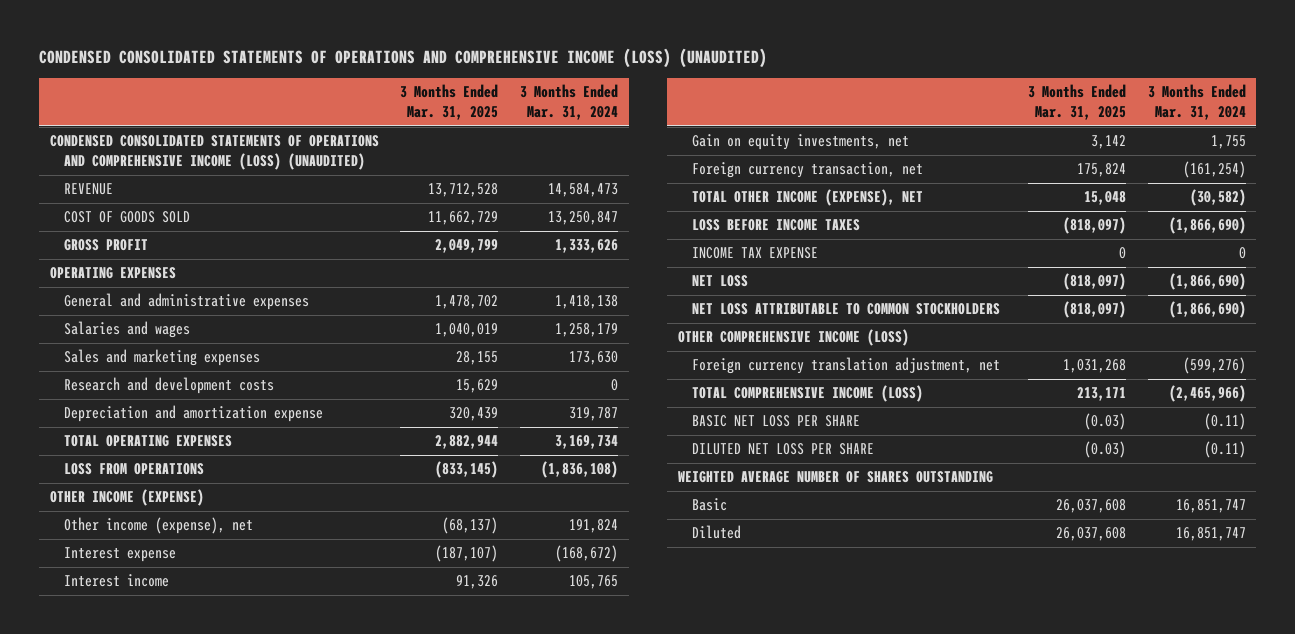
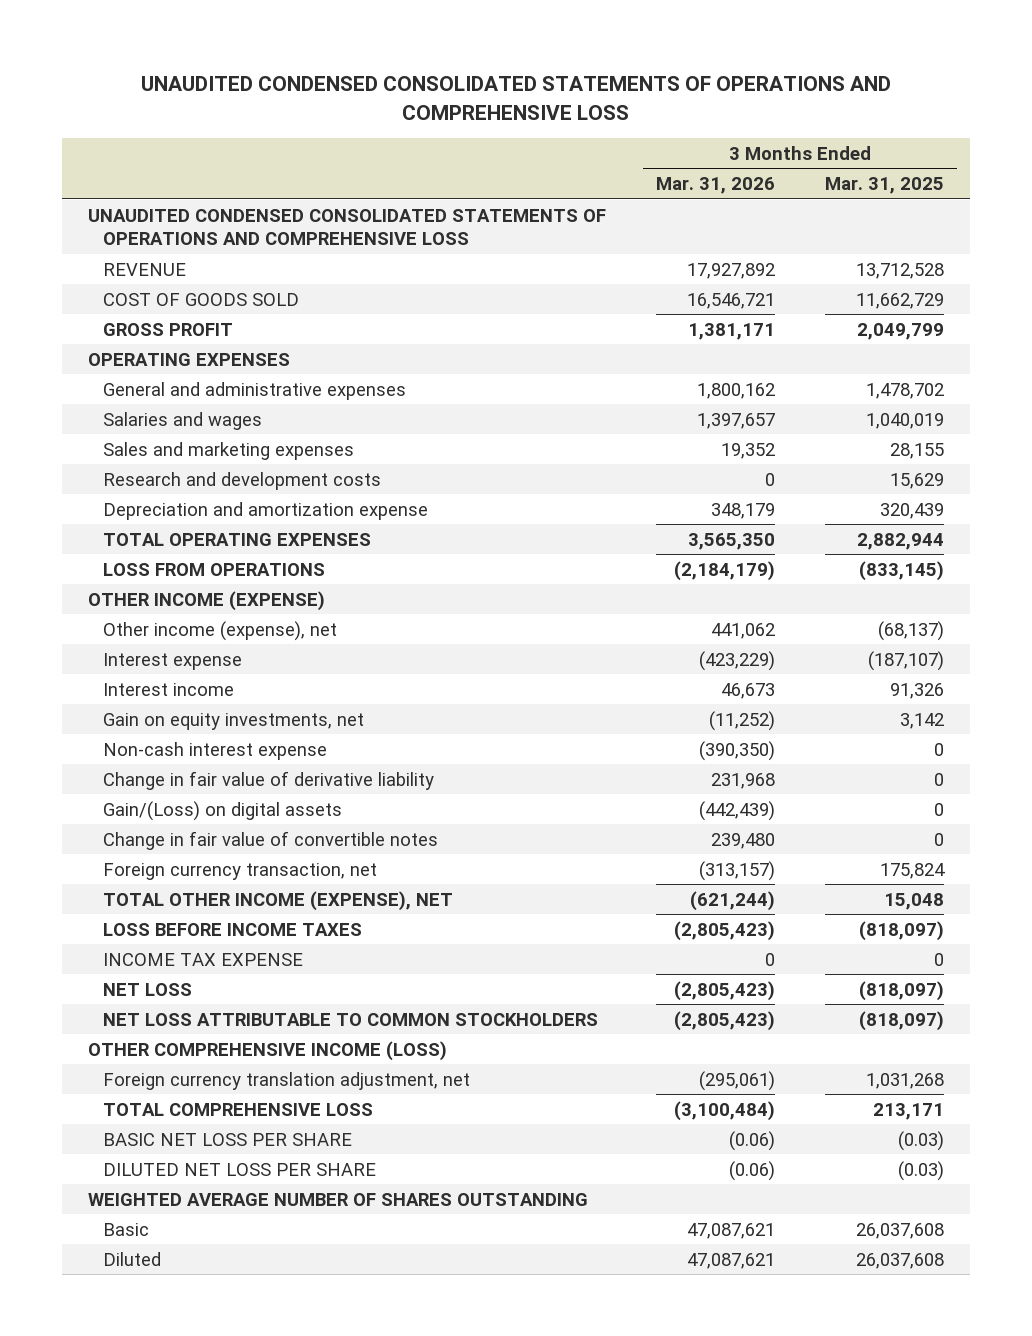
[38,47,767,68] CONDENSED CONSOLIDATED STATEMENTS OF OPERATIONS AND COMPREHENSIVE INCOME (LOSS) (UNAUDITED) -> [140,75,891,120] UNAUDITED CONDENSED CONSOLIDATED STATEMENTS OF OPERATIONS AND COMPREHENSIVE LOSS
[519,84,618,120] 3 Months Ended Mar. 31, 2024 -> none
none -> [655,177,775,195] Mar. 31, 2026
[49,135,379,171] CONDENSED CONSOLIDATED STATEMENTS OF OPERATIONS AND COMPREHENSIVE INCOME (LOSS) (UNAUDITED) -> [87,208,606,246] UNAUDITED CONDENSED CONSOLIDATED STATEMENTS OF OPERATIONS AND COMPREHENSIVE LOSS
none -> [103,741,328,760] Non-cash interest expense
none -> [103,770,435,790] Change in fair value of derivative liability
none -> [103,800,343,821] Gain/(Loss) on digital assets
none -> [103,830,439,850] Change in fair value of convertible notes
[691,385,923,403] TOTAL COMPREHENSIVE INCOME (LOSS) -> [103,1102,374,1116] TOTAL COMPREHENSIVE LOSS

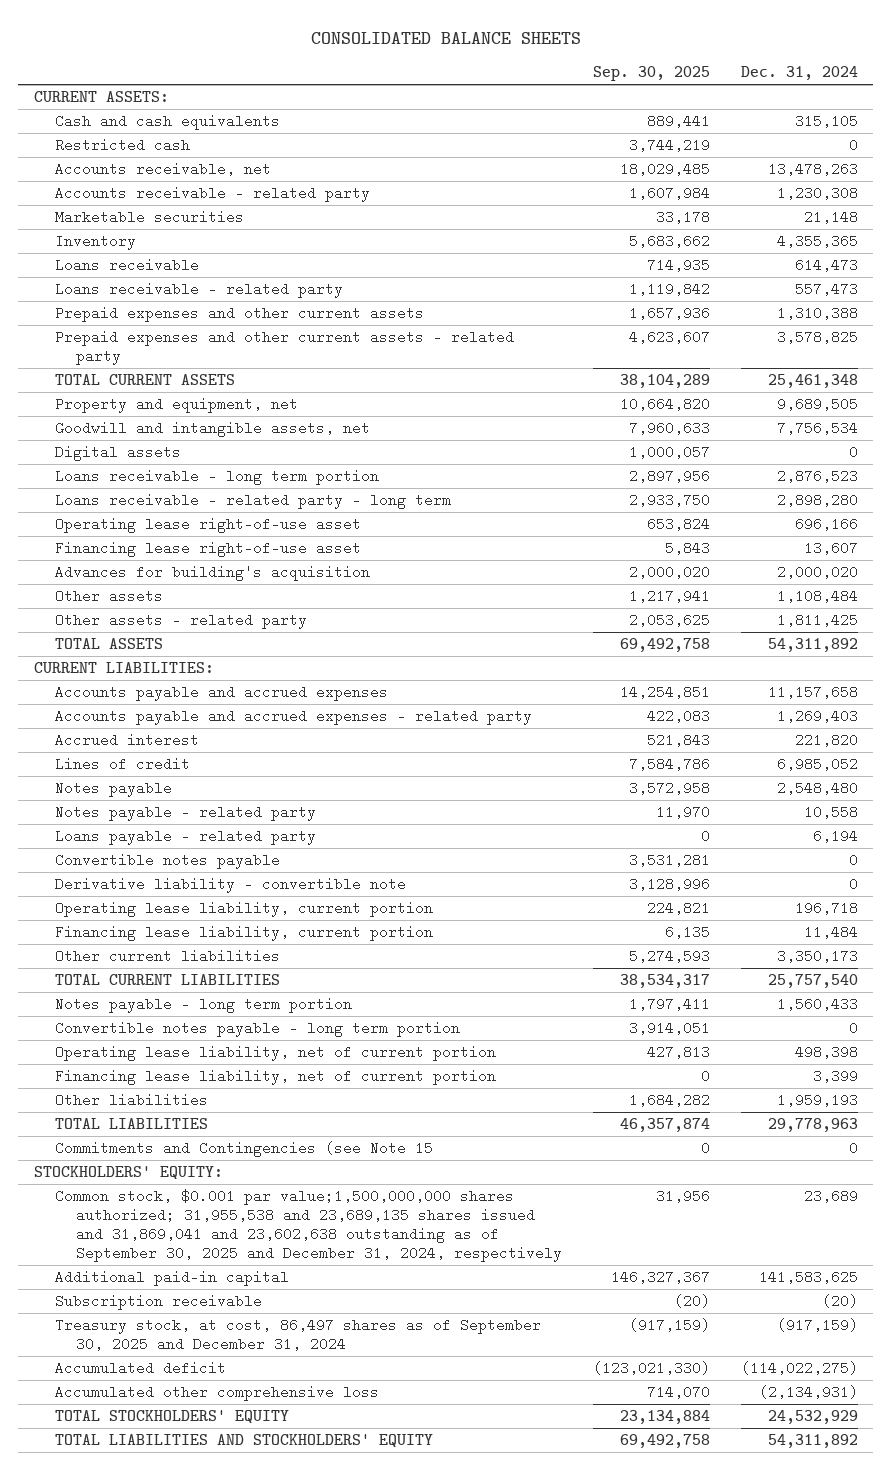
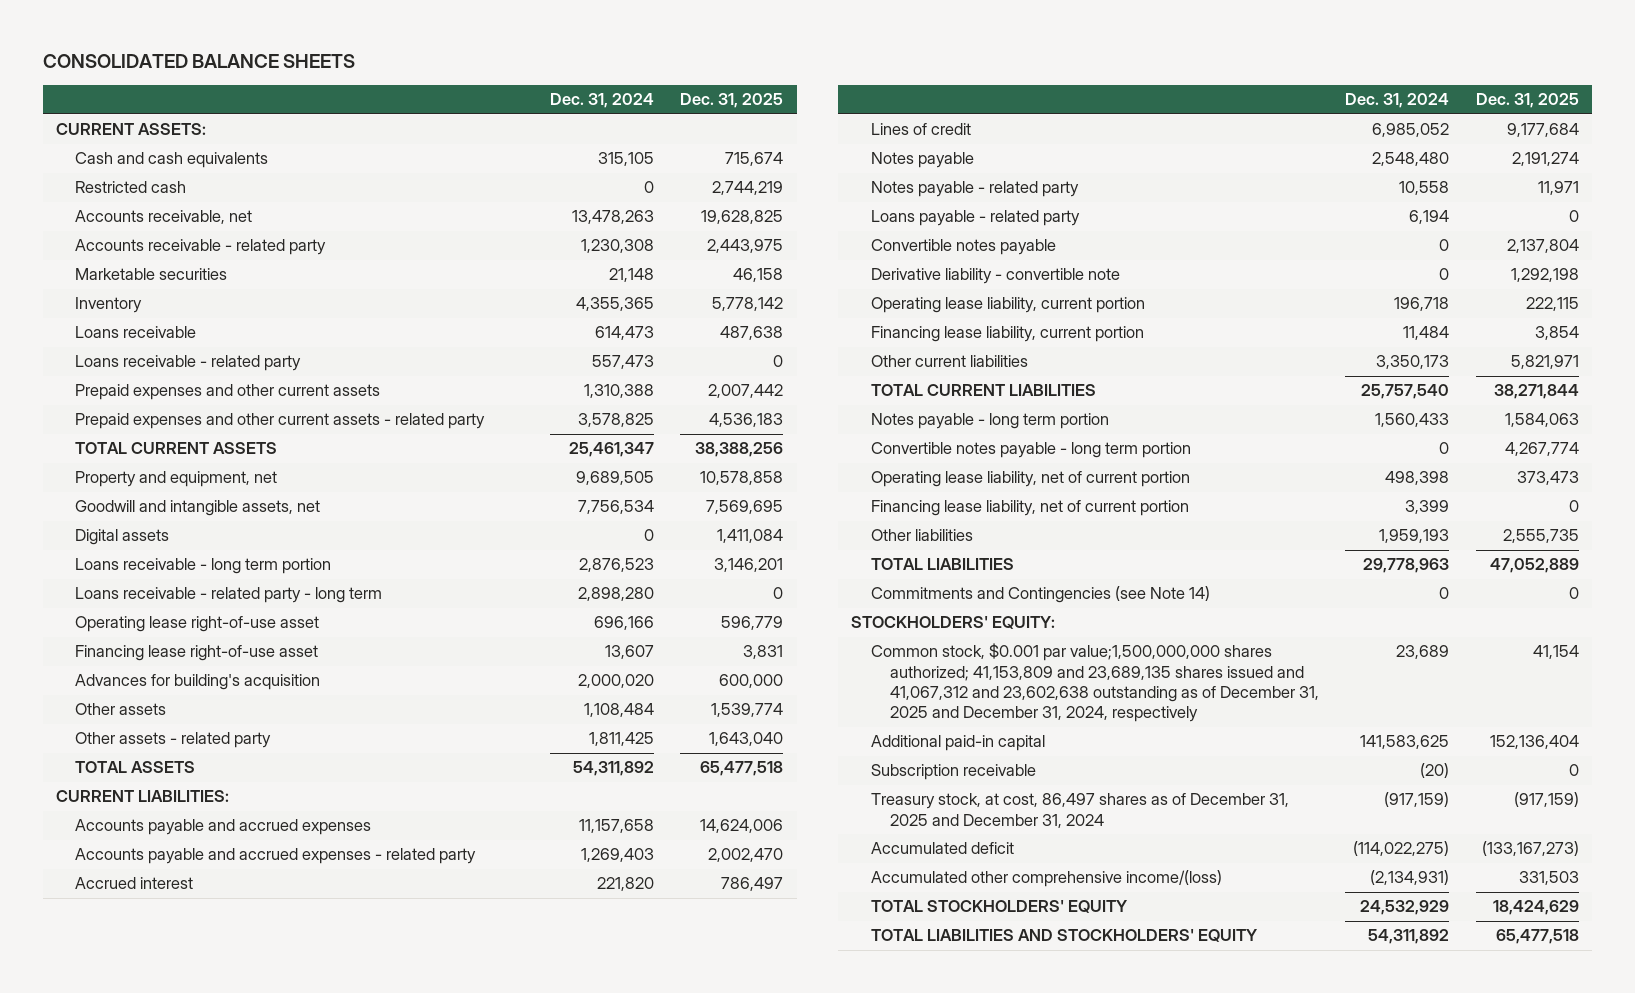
[592,66,710,82] Sep. 30, 2025 -> none
none -> [680,93,784,109] Dec. 31, 2025
[767,373,858,388] 25,461,348 -> [568,442,654,458] 25,461,347
[54,1140,433,1157] Commitments and Contingencies (see Note 15 -> [870,586,1210,604] Commitments and Contingencies (see Note 14)
[54,1188,562,1263] Common stock, $0.001 par value;1,500,000,000 shares authorized; 31,955,538 and 23,689,135 shares issued and 31,869,041 and 23,602,638 outstanding as of September 30, 2025 and December 31, 2024, respectively -> [870,643,1319,723] Common stock, $0.001 par value;1,500,000,000 shares authorized; 41,153,809 and 23,689,135 shares issued and 41,067,312 and 23,602,638 outstanding as of December 31, 2025 and December 31, 2024, respectively
[54,1317,541,1352] Treasury stock, at cost, 86,497 shares as of September 30, 2025 and December 31, 2024 -> [870,793,1289,828] Treasury stock, at cost, 86,497 shares as of December 31, 2025 and December 31, 2024
[54,1384,379,1401] Accumulated other comprehensive loss -> [870,870,1222,888] Accumulated other comprehensive income/(loss)

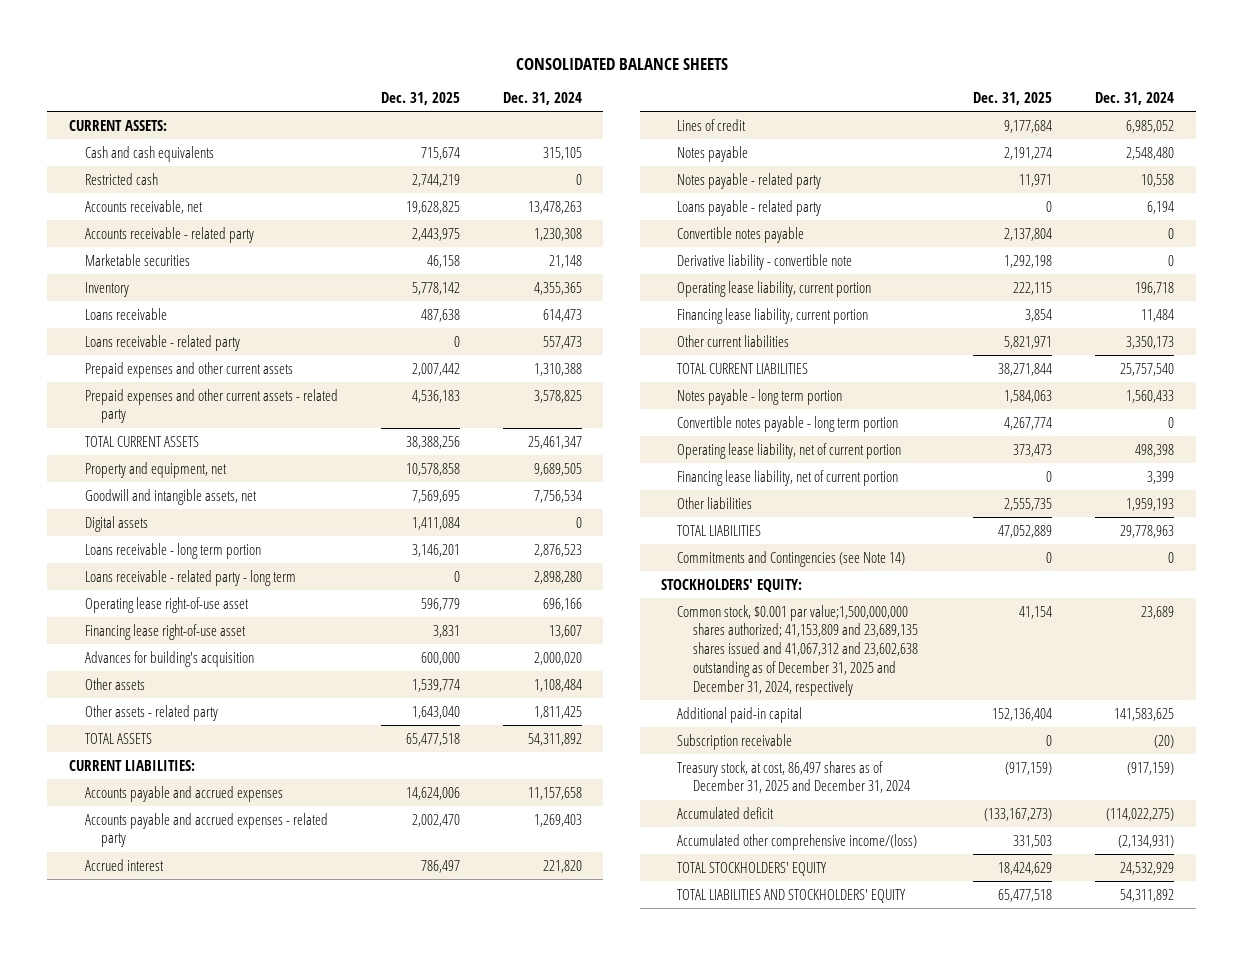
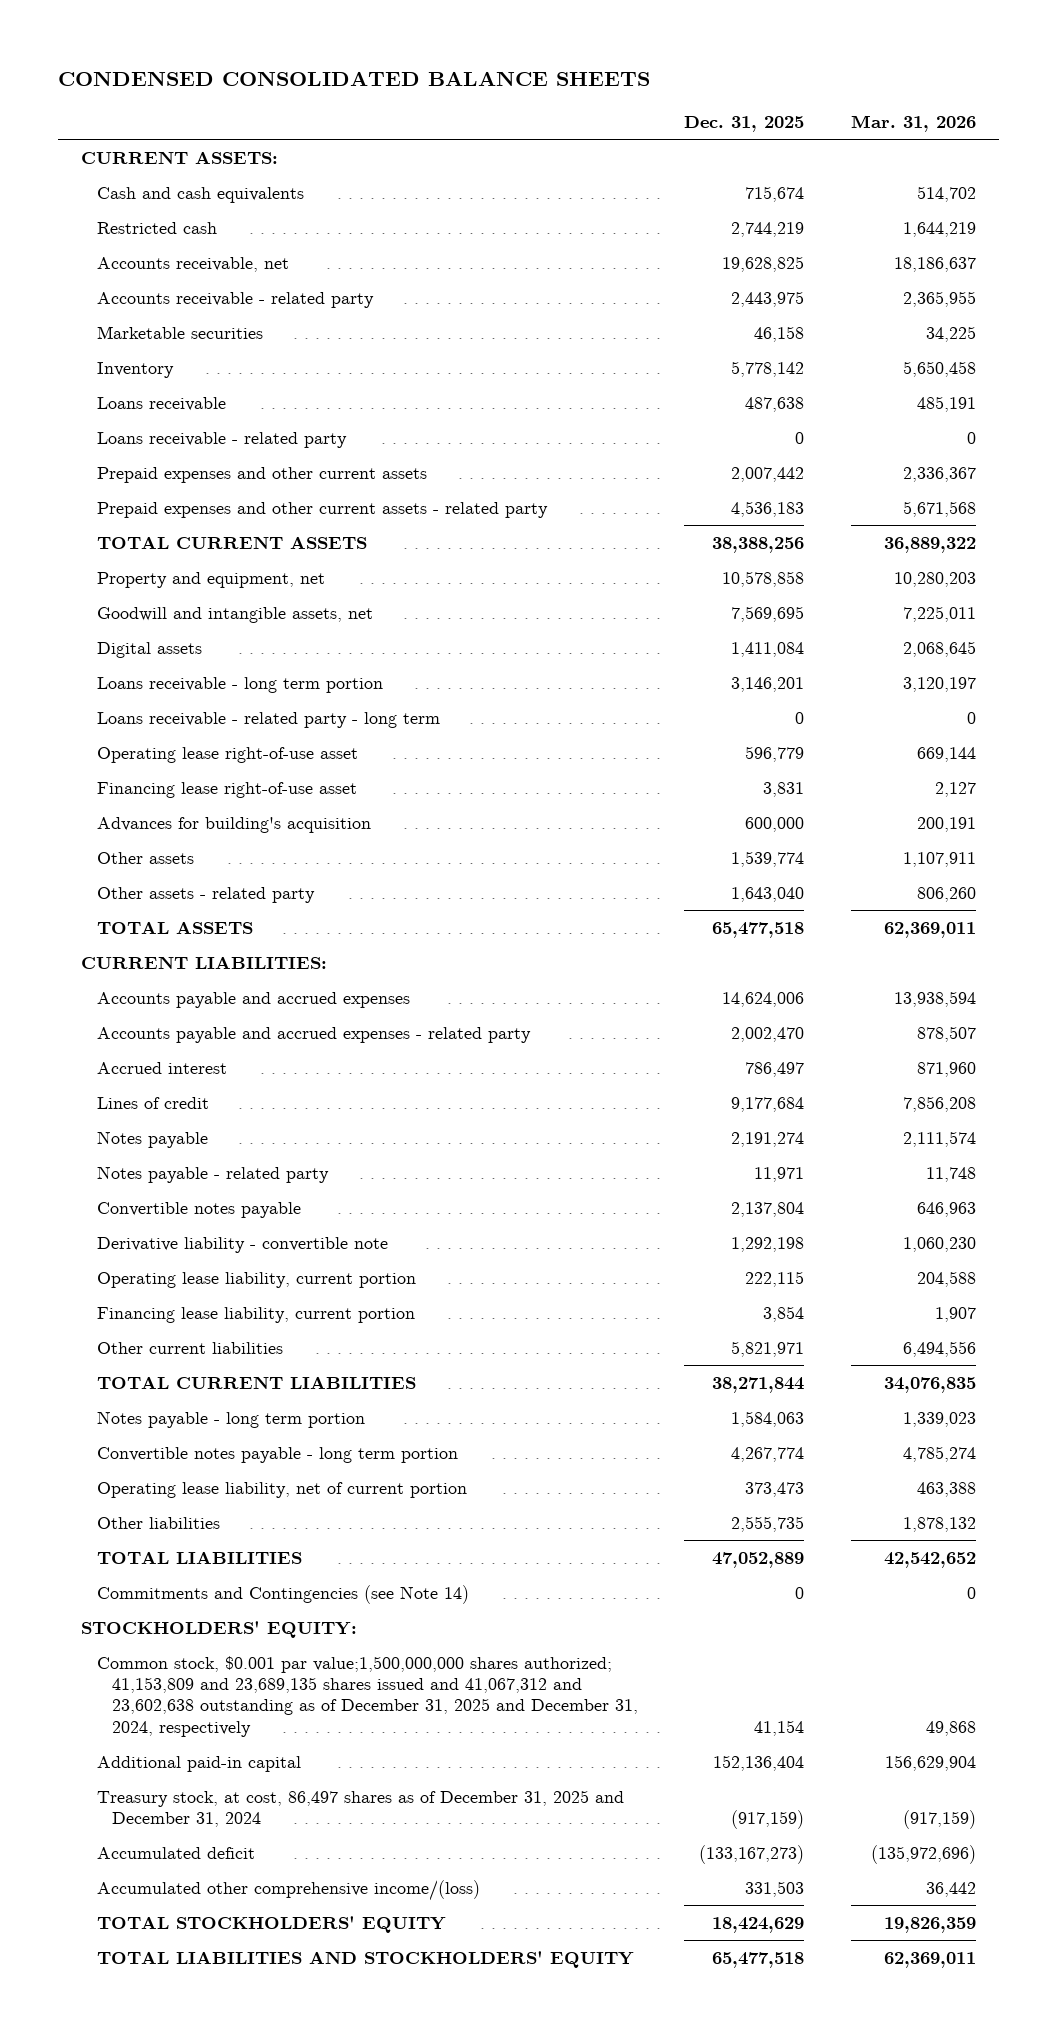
[515,57,728,70] CONSOLIDATED BALANCE SHEETS -> [58,71,651,87] CONDENSED CONSOLIDATED BALANCE SHEETS
[502,91,582,105] Dec. 31, 2024 -> none
none -> [850,114,976,132] Mar. 31, 2026
[677,199,822,216] Loans payable - related party -> none
[677,469,899,486] Financing lease liability, net of current portion -> none
[677,733,793,750] Subscription receivable -> none

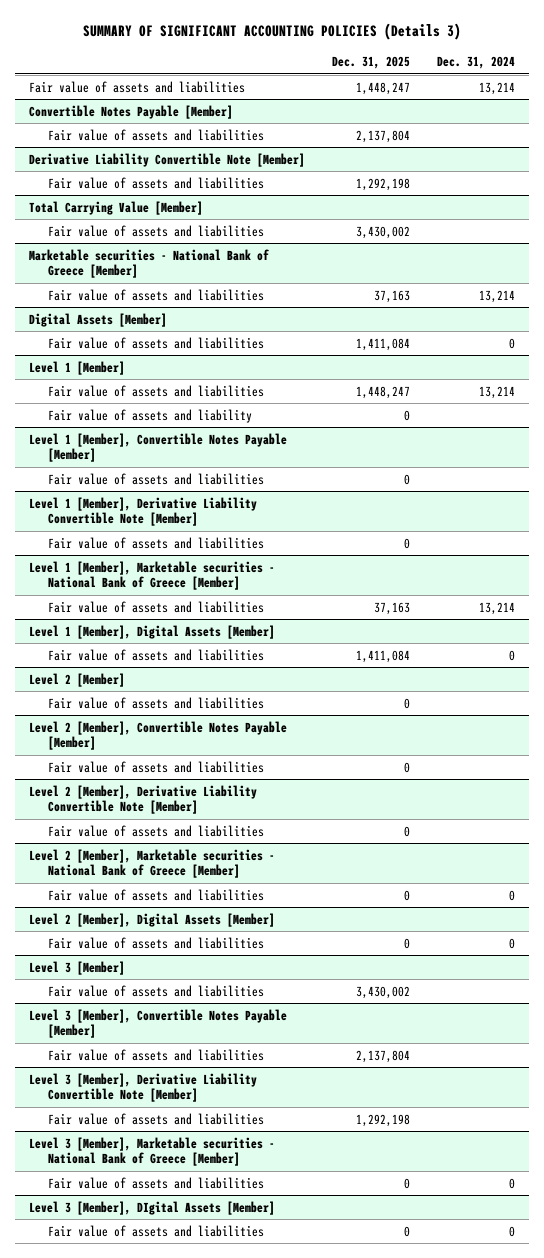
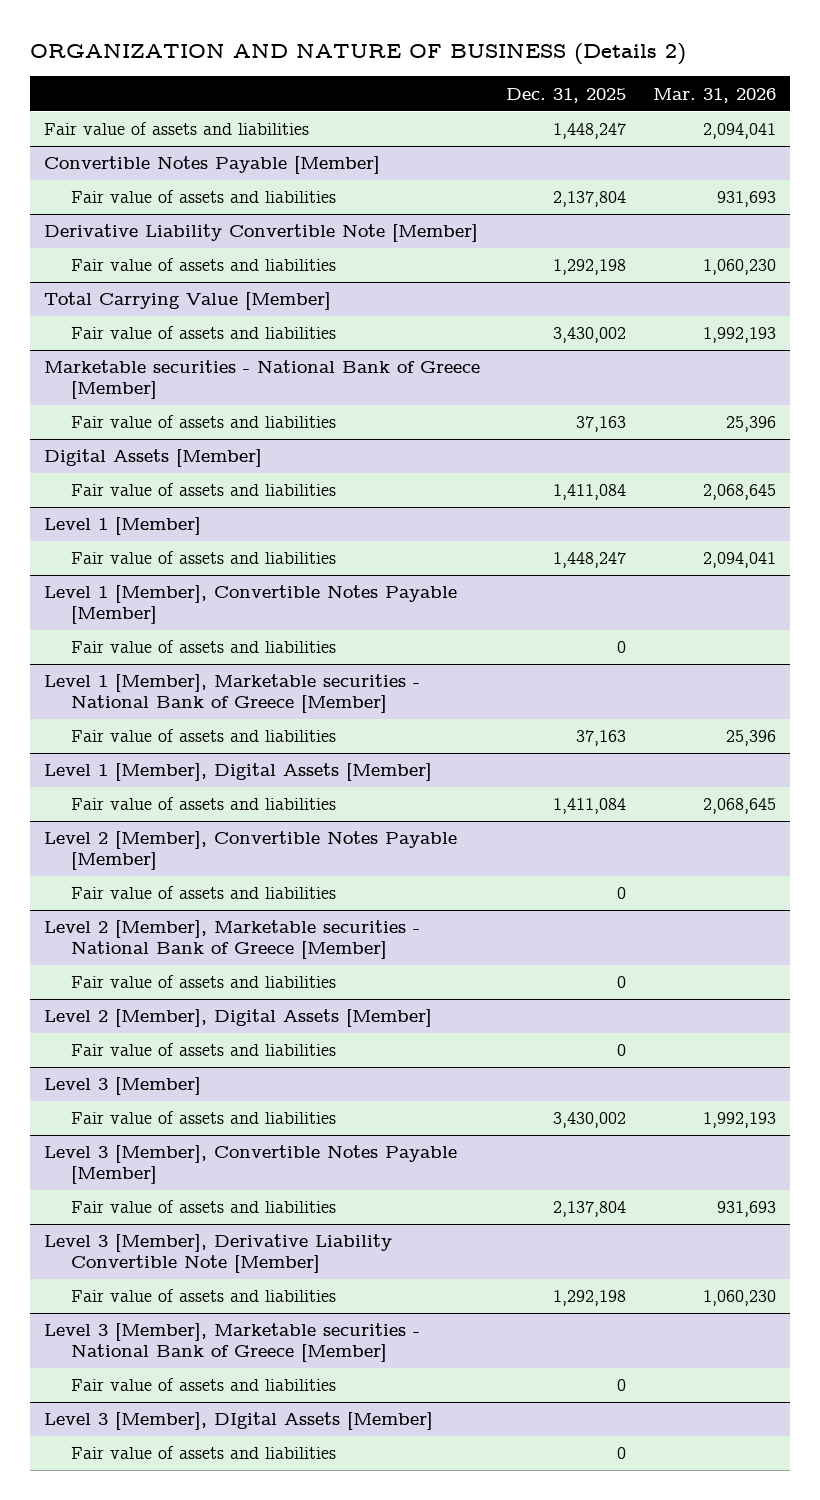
[83,22,462,40] SUMMARY OF SIGNIFICANT ACCOUNTING POLICIES (Details 3) -> [30,43,687,66] ORGANIZATION AND NATURE OF BUSINESS (Details 2)
[437,55,516,69] Dec. 31, 2024 -> none
none -> [653,87,777,103] Mar. 31, 2026
[47,408,252,423] Fair value of assets and liability -> none
[28,496,257,527] Level 1 [Member], Derivative Liability Convertible Note [Member] -> none
[47,536,264,549] Fair value of assets and liabilities -> none
[28,672,125,687] Level 2 [Member] -> none
[47,696,264,709] Fair value of assets and liabilities -> none
[28,784,257,815] Level 2 [Member], Derivative Liability Convertible Note [Member] -> none
[47,824,264,837] Fair value of assets and liabilities -> none

